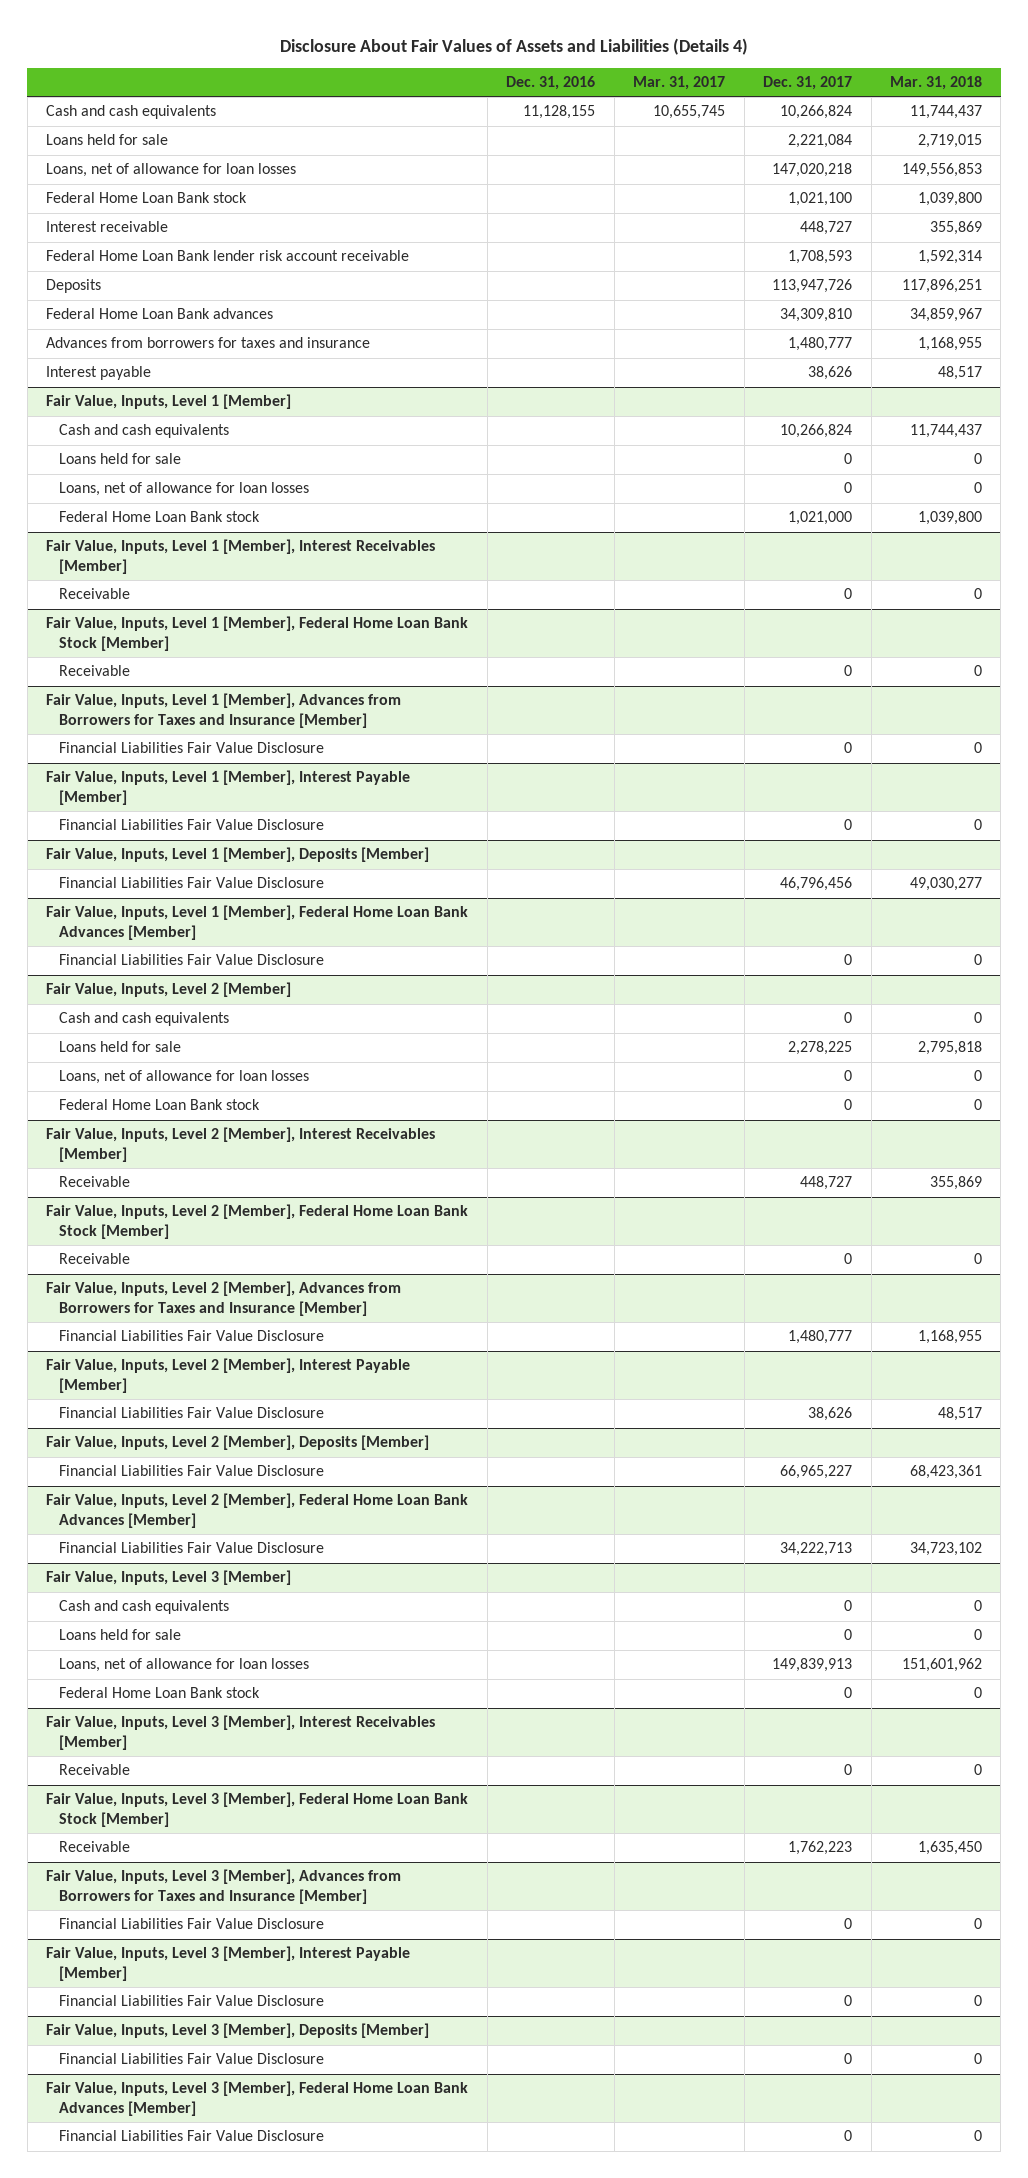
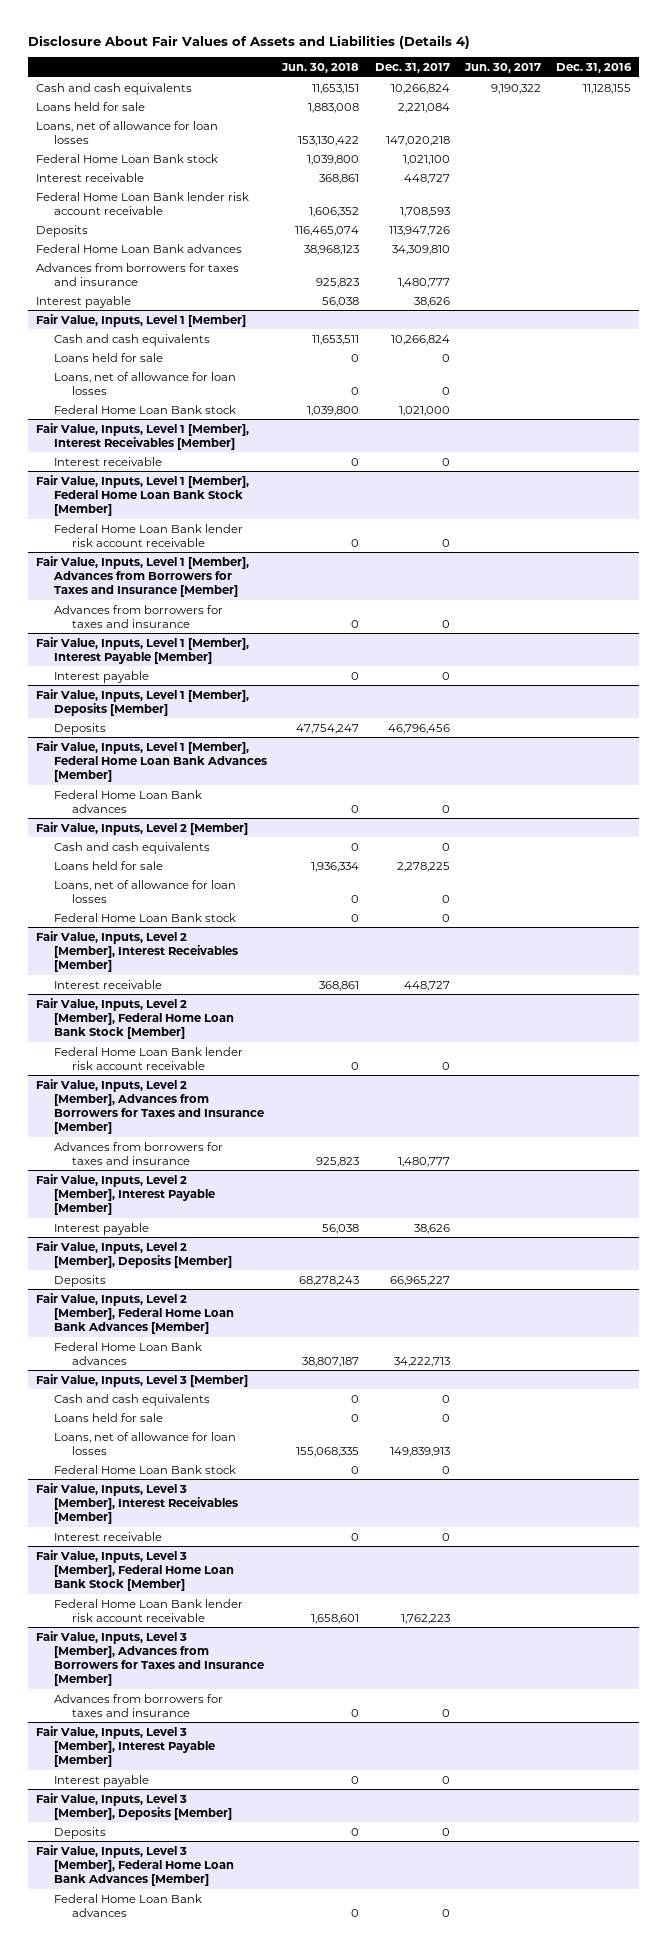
[633,75,726,90] Mar. 31, 2017 -> none
[890,75,983,90] Mar. 31, 2018 -> none
none -> [281,63,360,74] Jun. 30, 2018
none -> [464,63,542,74] Jun. 30, 2017
[58,588,130,600] Receivable -> [54,456,163,466] Interest receivable
[58,665,130,677] Receivable -> none
none -> [54,523,244,547] Federal Home Loan Bank lender risk account receivable
[58,742,324,754] Financial Liabilities Fair Value Disclosure -> none
none -> [54,604,224,628] Advances from borrowers for taxes and insurance
[58,819,324,831] Financial Liabilities Fair Value Disclosure -> none
none -> [54,670,150,683] Interest payable
[58,877,324,889] Financial Liabilities Fair Value Disclosure -> [54,722,107,735] Deposits
[58,954,324,966] Financial Liabilities Fair Value Disclosure -> none
none -> [54,789,203,813] Federal Home Loan Bank advances
[58,1176,130,1188] Receivable -> [54,979,163,989] Interest receivable
[58,1253,130,1265] Receivable -> none
none -> [54,1046,244,1070] Federal Home Loan Bank lender risk account receivable
[58,1330,324,1342] Financial Liabilities Fair Value Disclosure -> [54,1141,224,1165] Advances from borrowers for taxes and insurance
[58,1407,324,1419] Financial Liabilities Fair Value Disclosure -> [54,1222,150,1235] Interest payable
[58,1465,324,1477] Financial Liabilities Fair Value Disclosure -> [54,1274,107,1287] Deposits
[58,1542,324,1554] Financial Liabilities Fair Value Disclosure -> [54,1341,203,1365] Federal Home Loan Bank advances
[58,1764,130,1776] Receivable -> [54,1531,163,1541] Interest receivable
[58,1841,130,1853] Receivable -> [54,1598,244,1622] Federal Home Loan Bank lender risk account receivable
[58,1918,324,1930] Financial Liabilities Fair Value Disclosure -> none
none -> [54,1693,224,1717] Advances from borrowers for taxes and insurance
[58,1995,324,2007] Financial Liabilities Fair Value Disclosure -> none
none -> [54,1774,150,1787] Interest payable
[58,2053,324,2065] Financial Liabilities Fair Value Disclosure -> none
none -> [54,1826,107,1839] Deposits
[58,2130,324,2142] Financial Liabilities Fair Value Disclosure -> none
none -> [54,1893,203,1917] Federal Home Loan Bank advances

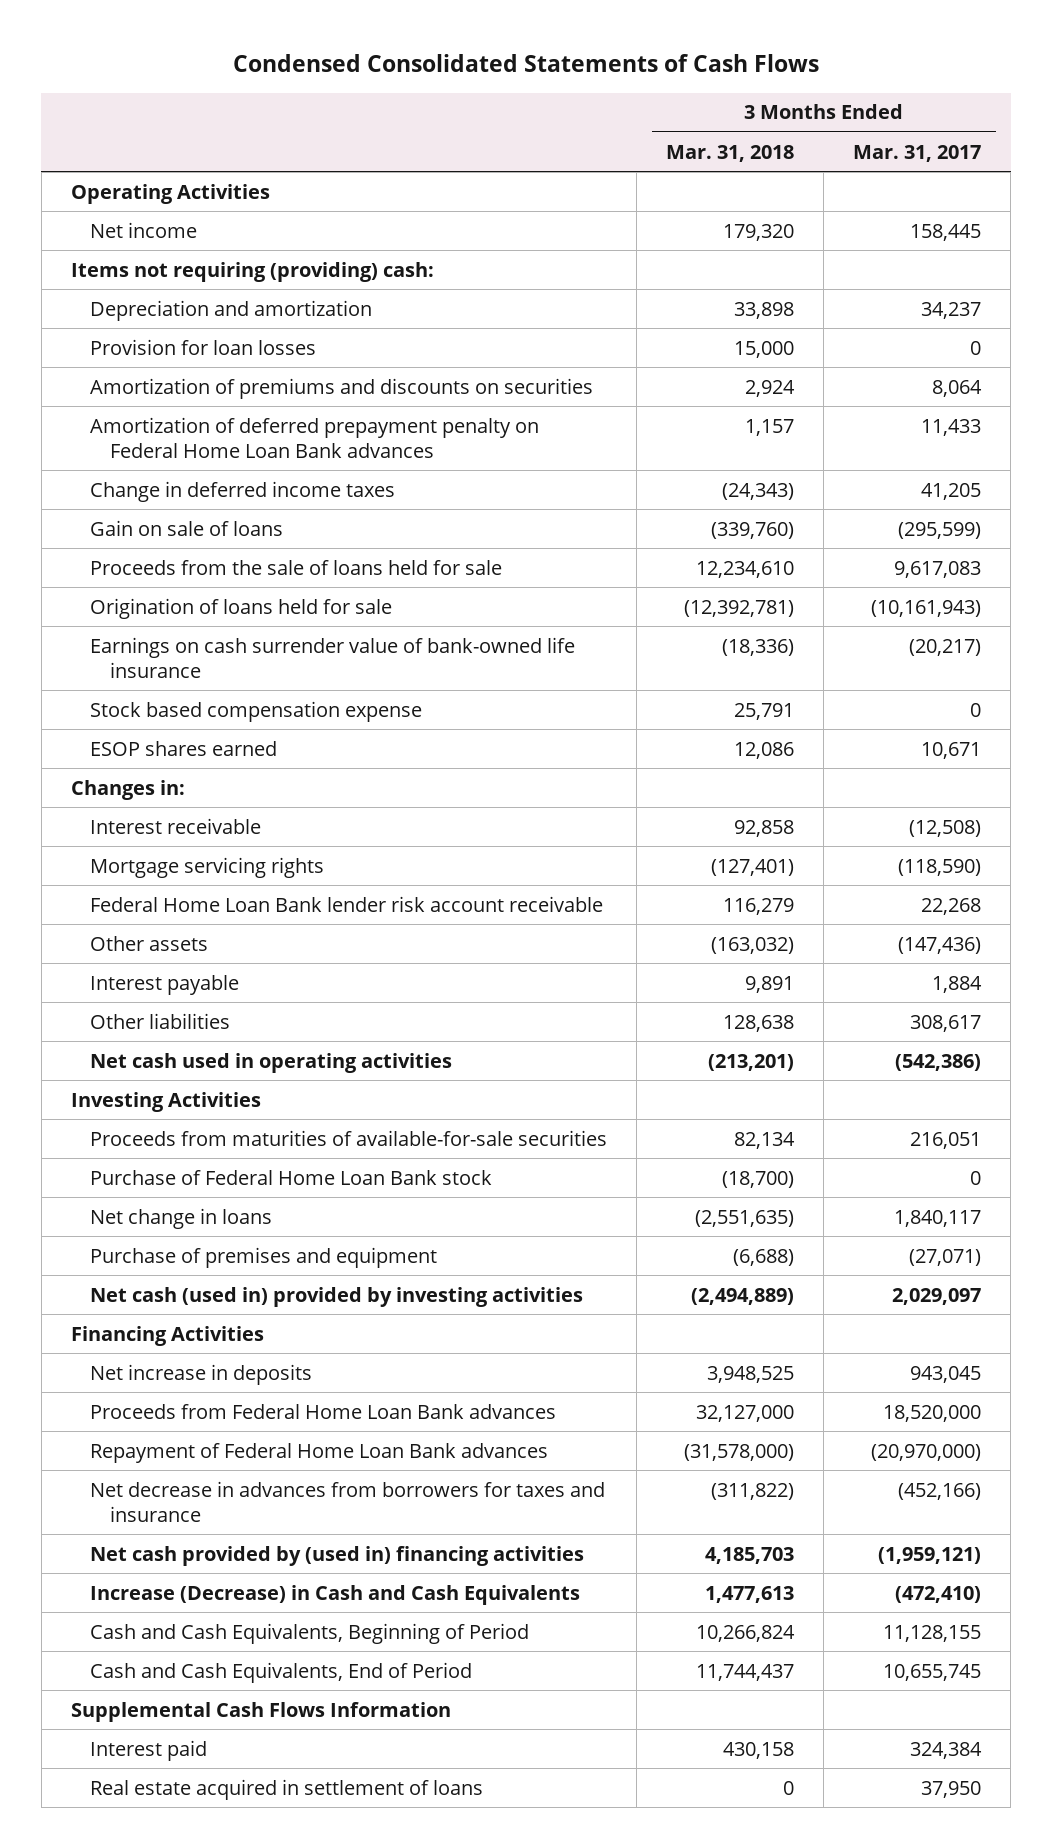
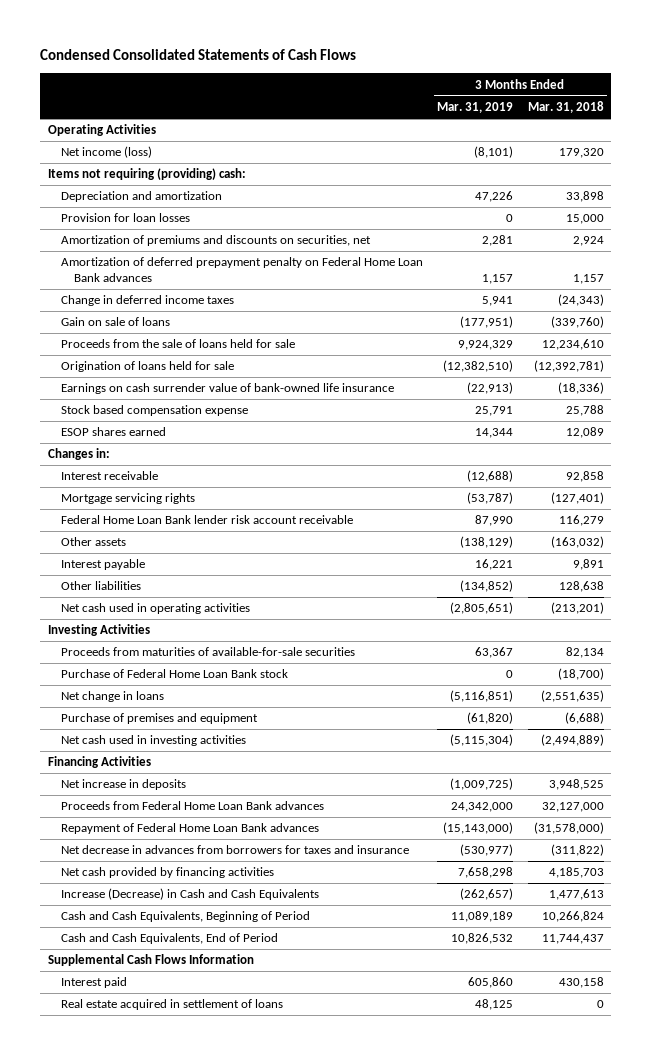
[853,144,982,162] Mar. 31, 2017 -> none
none -> [437,102,514,114] Mar. 31, 2019
[90,221,198,238] Net income -> [60,146,152,159] Net income (loss)
[90,377,594,399] Amortization of premiums and discounts on securities -> [60,235,371,247] Amortization of premiums and discounts on securities, net
[734,702,795,720] 25,791 -> [565,405,604,417] 25,788
[734,741,795,759] 12,086 -> [565,427,604,439] 12,089
[90,1286,584,1307] Net cash (used in) provided by investing activities -> [60,735,246,747] Net cash used in investing activities
[90,1545,585,1566] Net cash provided by (used in) financing activities -> [60,867,274,879] Net cash provided by financing activities

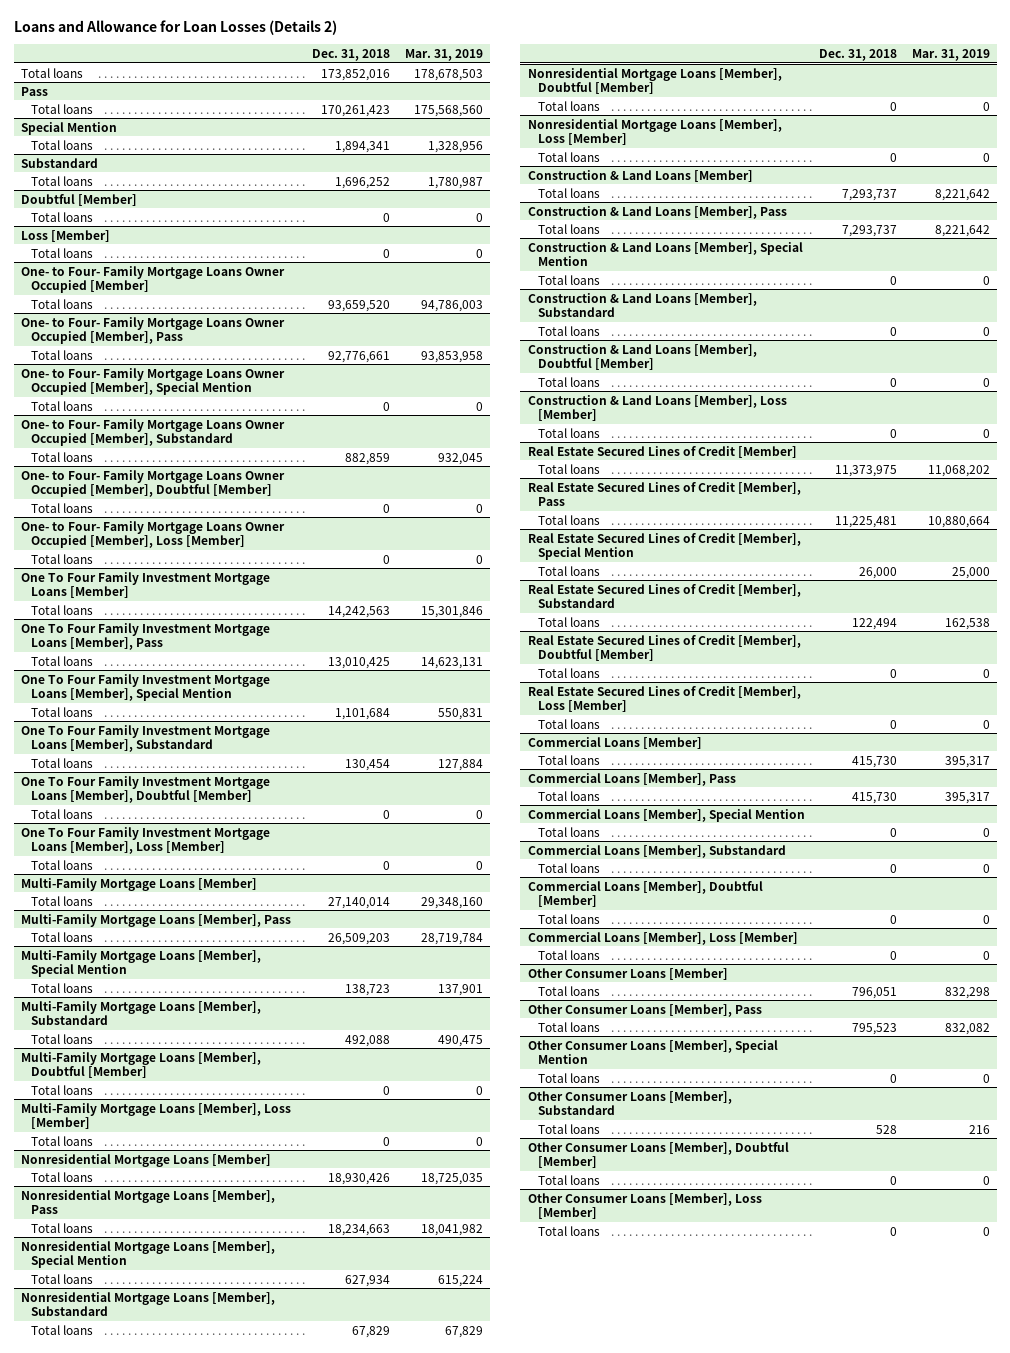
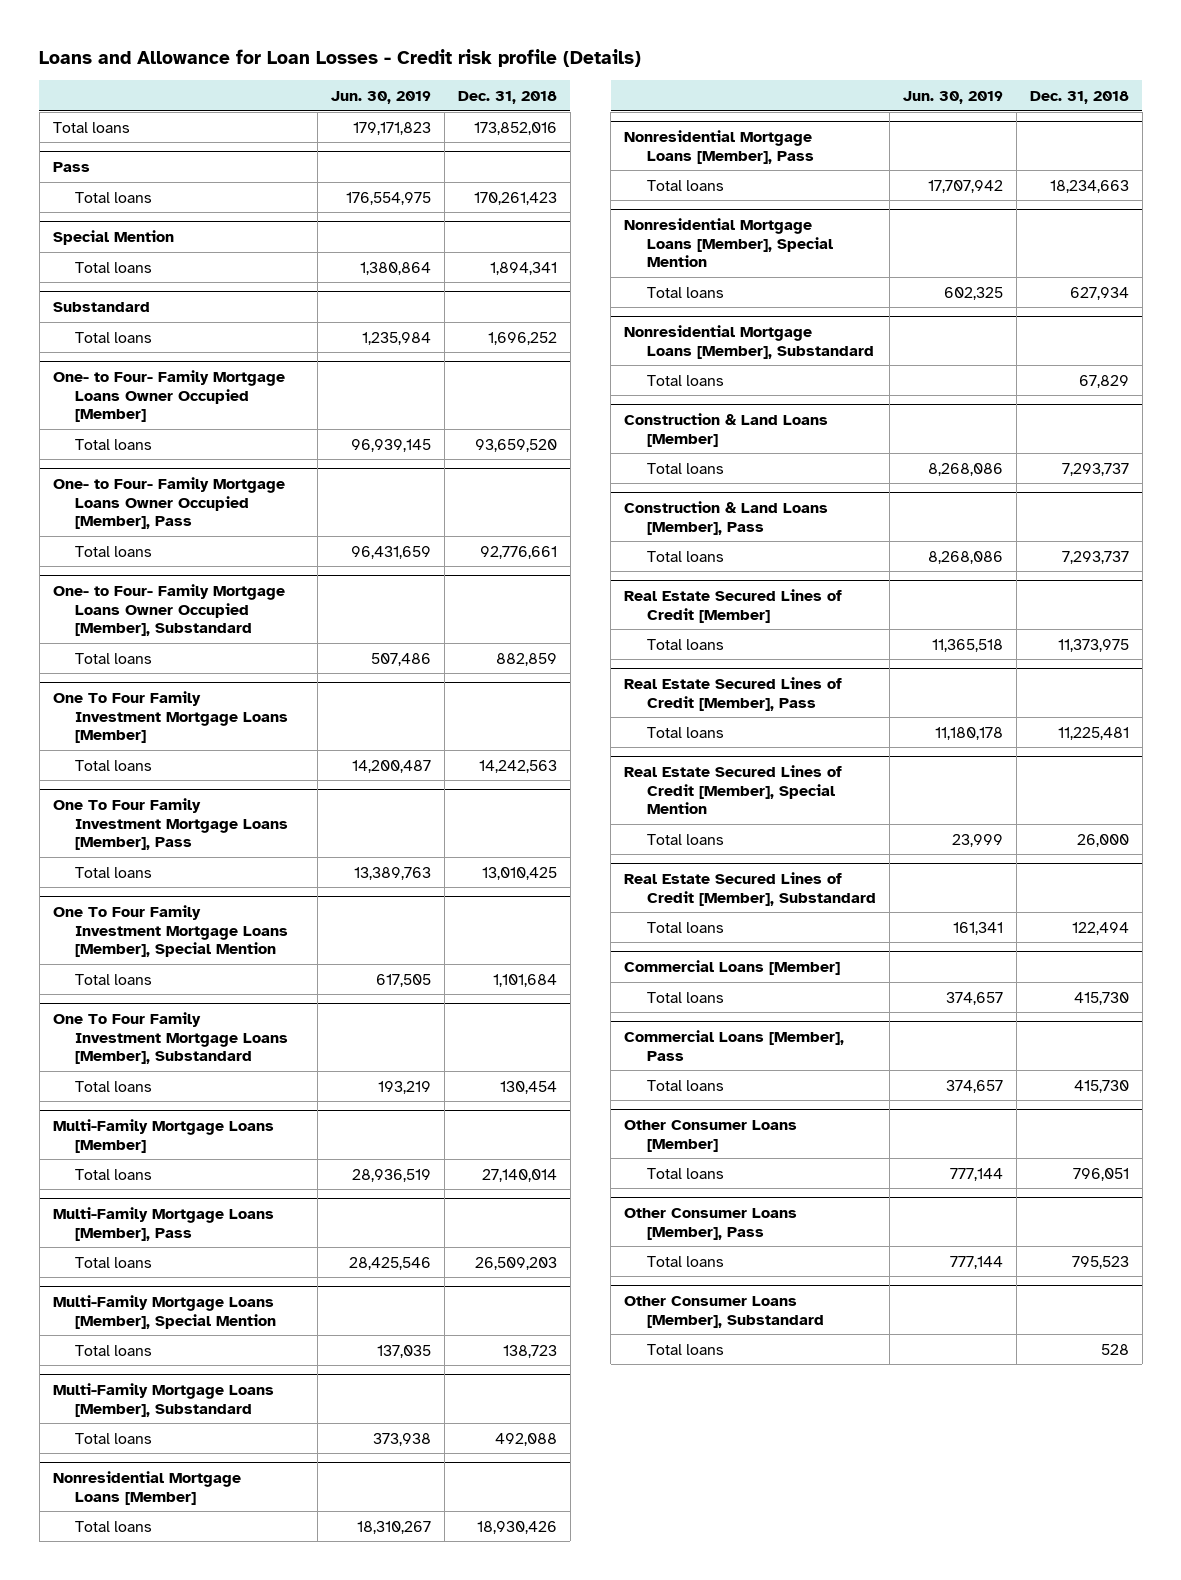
[13,20,337,36] Loans and Allowance for Loan Losses (Details 2) -> [39,49,642,68] Loans and Allowance for Loan Losses - Credit risk profile (Details)
[404,48,483,61] Mar. 31, 2019 -> none
none -> [330,91,431,105] Jun. 30, 2019
[20,193,137,206] Doubtful [Member] -> none
[31,211,94,222] Total loans -> none
[20,229,110,242] Loss [Member] -> none
[31,247,94,258] Total loans -> none
[20,367,285,396] One- to Four- Family Mortgage Loans Owner Occupied [Member], Special Mention -> none
[31,400,94,411] Total loans -> none
[20,469,285,498] One- to Four- Family Mortgage Loans Owner Occupied [Member], Doubtful [Member] -> none
[31,502,94,513] Total loans -> none
[20,520,285,549] One- to Four- Family Mortgage Loans Owner Occupied [Member], Loss [Member] -> none
[31,553,94,564] Total loans -> none
[20,775,270,804] One To Four Family Investment Mortgage Loans [Member], Doubtful [Member] -> none
[31,808,94,819] Total loans -> none
[20,826,270,855] One To Four Family Investment Mortgage Loans [Member], Loss [Member] -> none
[31,859,94,870] Total loans -> none
[20,1051,261,1079] Multi-Family Mortgage Loans [Member], Doubtful [Member] -> none
[31,1084,94,1095] Total loans -> none
[20,1102,291,1130] Multi-Family Mortgage Loans [Member], Loss [Member] -> none
[31,1135,94,1146] Total loans -> none
[527,67,782,95] Nonresidential Mortgage Loans [Member], Doubtful [Member] -> none
[538,100,601,111] Total loans -> none
[527,118,782,146] Nonresidential Mortgage Loans [Member], Loss [Member] -> none
[538,151,601,162] Total loans -> none
[527,241,803,267] Construction & Land Loans [Member], Special Mention -> none
[538,274,601,285] Total loans -> none
[527,292,757,318] Construction & Land Loans [Member], Substandard -> none
[538,325,601,336] Total loans -> none
[527,343,757,371] Construction & Land Loans [Member], Doubtful [Member] -> none
[538,376,601,387] Total loans -> none
[527,394,787,422] Construction & Land Loans [Member], Loss [Member] -> none
[538,427,601,438] Total loans -> none
[527,634,801,662] Real Estate Secured Lines of Credit [Member], Doubtful [Member] -> none
[538,667,601,678] Total loans -> none
[527,685,801,713] Real Estate Secured Lines of Credit [Member], Loss [Member] -> none
[538,718,601,729] Total loans -> none
[527,808,805,822] Commercial Loans [Member], Special Mention -> none
[538,826,601,837] Total loans -> none
[527,844,786,858] Commercial Loans [Member], Substandard -> none
[538,862,601,873] Total loans -> none
[527,880,763,908] Commercial Loans [Member], Doubtful [Member] -> none
[538,913,601,924] Total loans -> none
[527,931,798,945] Commercial Loans [Member], Loss [Member] -> none
[538,949,601,960] Total loans -> none
[527,1039,778,1065] Other Consumer Loans [Member], Special Mention -> none
[538,1072,601,1083] Total loans -> none
[527,1141,789,1169] Other Consumer Loans [Member], Doubtful [Member] -> none
[538,1174,601,1185] Total loans -> none
[527,1192,762,1220] Other Consumer Loans [Member], Loss [Member] -> none
[538,1225,601,1236] Total loans -> none

